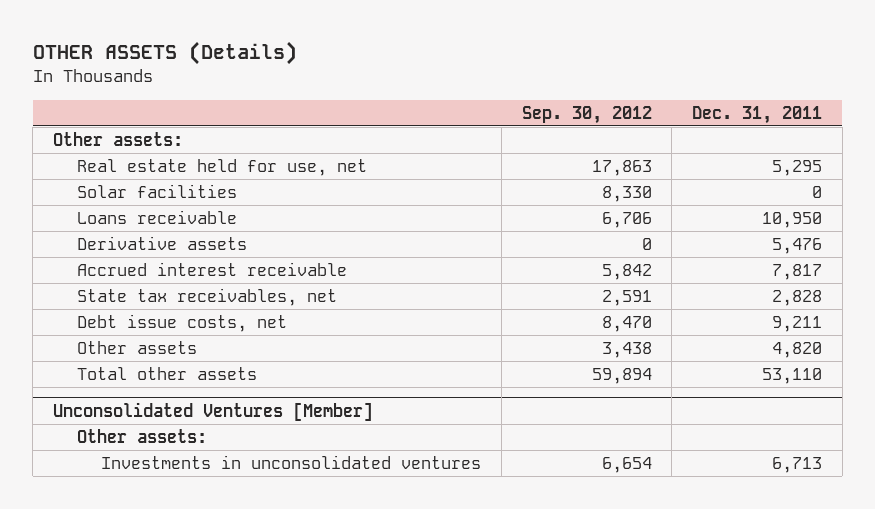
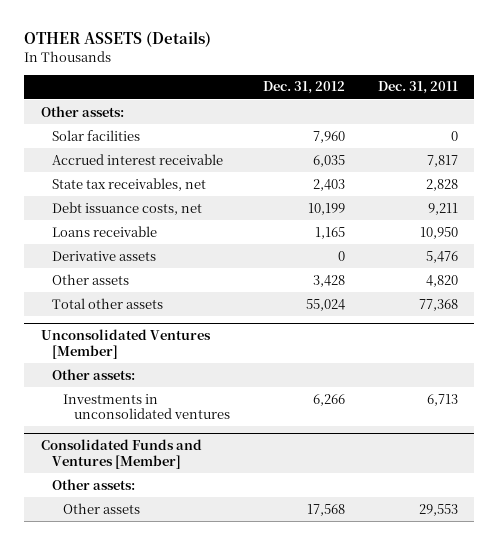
[521,105,652,124] Sep. 30, 2012 -> none
none -> [262,81,345,95] Dec. 31, 2012
[77,159,368,177] Real estate held for use, net -> none
[77,314,288,333] Debt issue costs, net -> [51,201,202,215] Debt issuance costs, net
[77,210,238,225] Loans receivable -> [51,225,157,237] Loans receivable
[77,236,248,251] Derivative assets -> [51,250,156,261] Derivative assets
[761,368,822,385] 53,110 -> [418,298,458,311] 77,368
none -> [40,439,202,469] Consolidated Funds and Ventures [Member]
none -> [51,478,135,490] Other assets:
none -> [62,502,140,514] Other assets

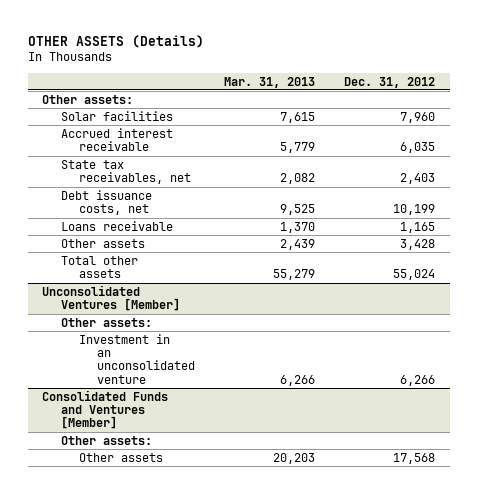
[377,81,458,95] Dec. 31, 2011 -> none
none -> [224,76,316,88] Mar. 31, 2013
[51,250,156,261] Derivative assets -> none
[62,393,230,419] Investments in unconsolidated ventures -> [78,333,196,384] Investment in an unconsolidated venture

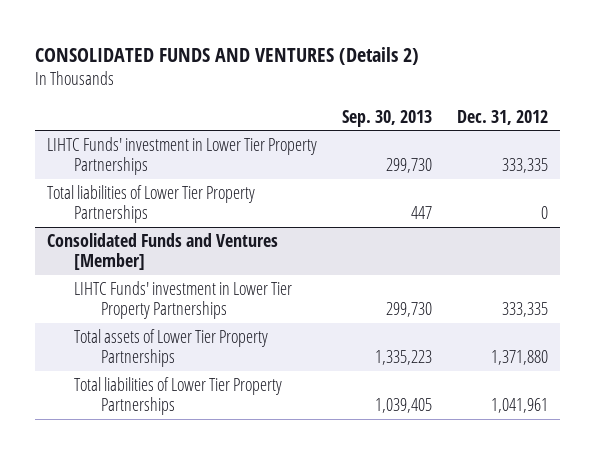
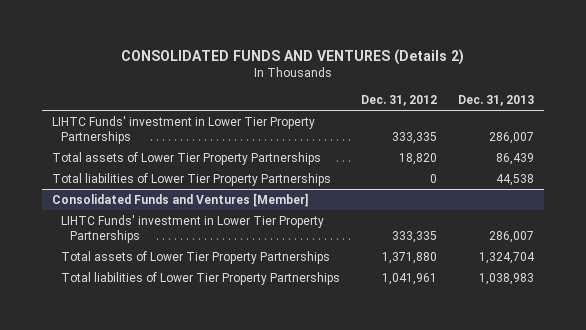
[342,109,433,127] Sep. 30, 2013 -> none
none -> [457,94,534,106] Dec. 31, 2013
none -> [52,151,322,165] Total assets of Lower Tier Property Partnerships

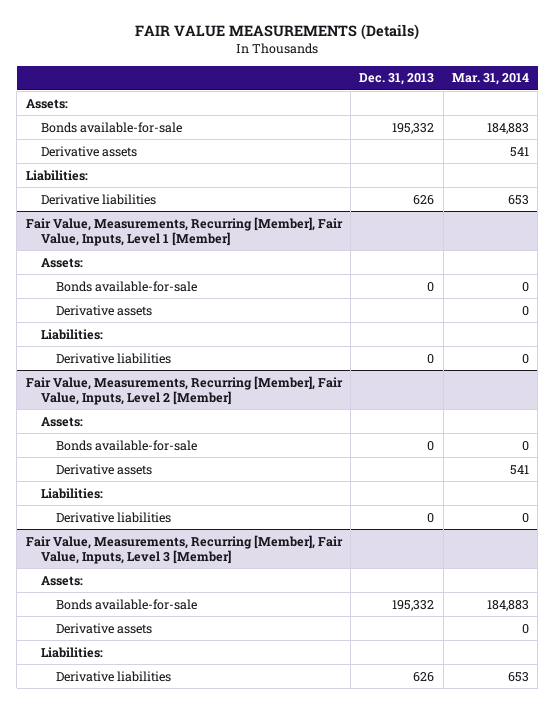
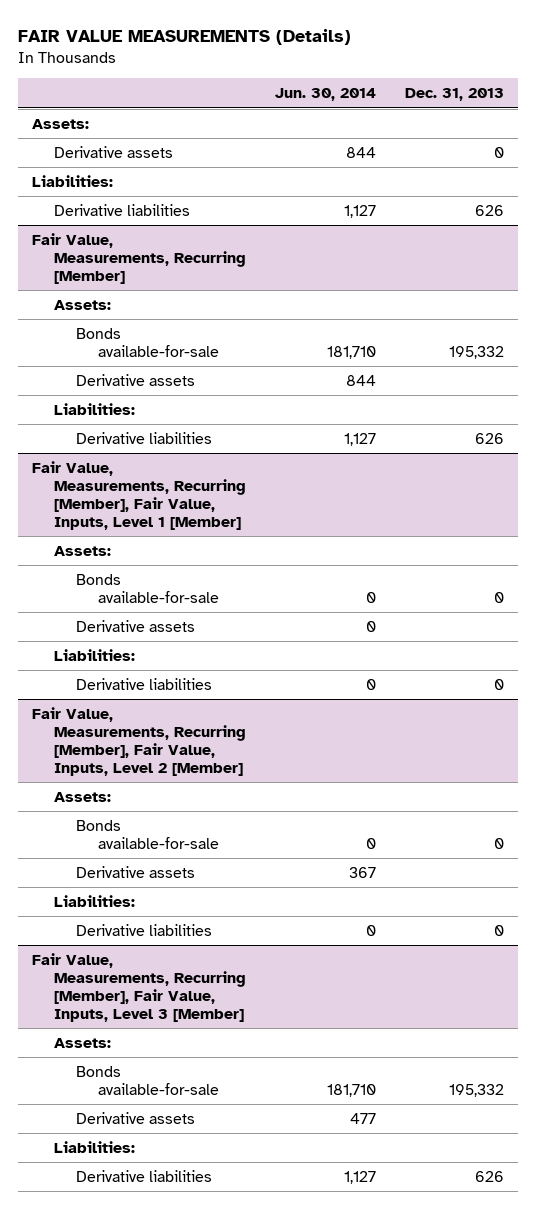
[451,73,529,86] Mar. 31, 2014 -> none
none -> [275,88,377,102] Jun. 30, 2014
none -> [54,145,174,158] Derivative assets
none -> [32,174,114,187] Liabilities:
none -> [54,203,191,216] Derivative liabilities
none -> [32,232,247,285] Fair Value, Measurements, Recurring [Member]
none -> [54,299,112,310] Assets:

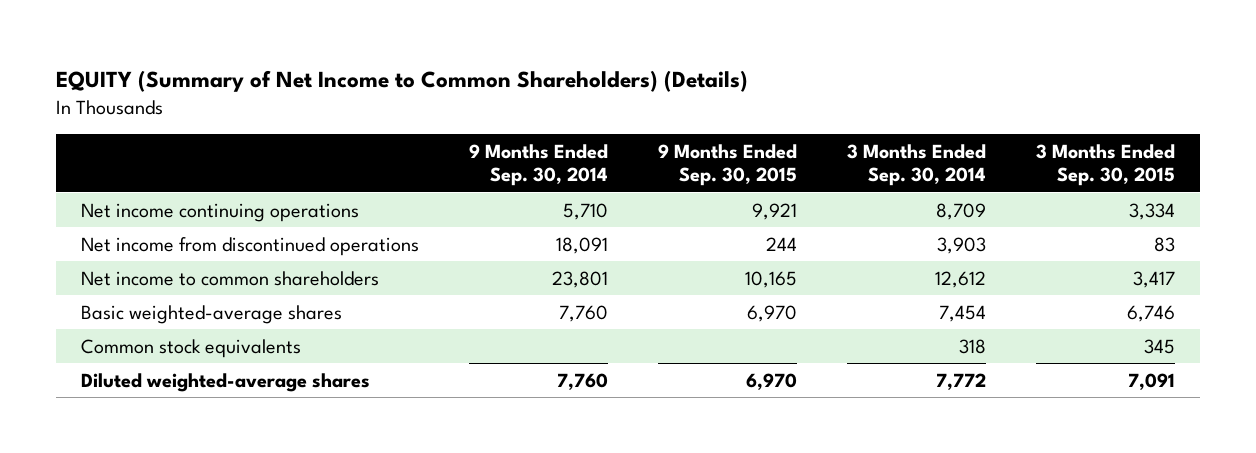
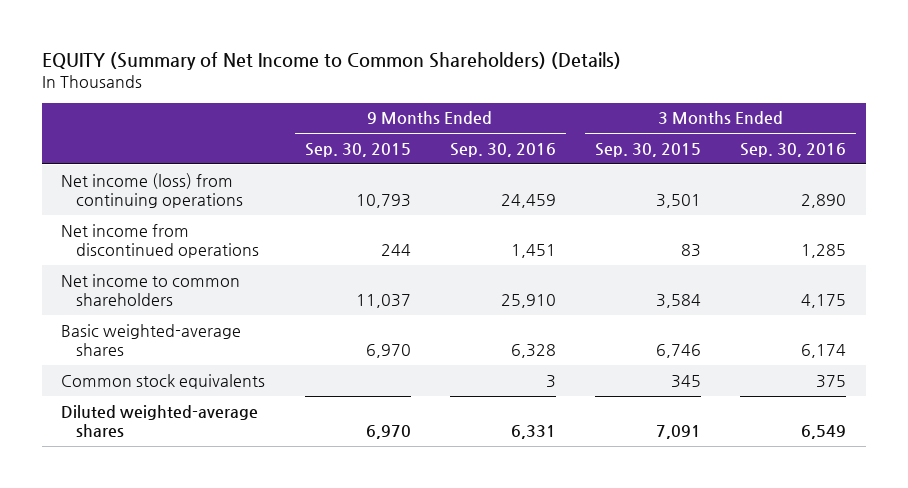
[468,143,608,187] 9 Months Ended Sep. 30, 2014 -> none
[846,143,986,187] 3 Months Ended Sep. 30, 2014 -> none
none -> [449,143,556,158] Sep. 30, 2016
none -> [740,143,847,158] Sep. 30, 2016
[80,202,359,222] Net income continuing operations -> [61,172,244,209] Net income (loss) from continuing operations
[751,202,797,220] 9,921 -> [355,194,411,209] 10,793
[1128,202,1175,220] 3,334 -> [656,194,702,209] 3,501
[744,270,797,288] 10,165 -> [355,294,411,309] 11,037
[1132,270,1175,288] 3,417 -> [656,294,702,309] 3,584

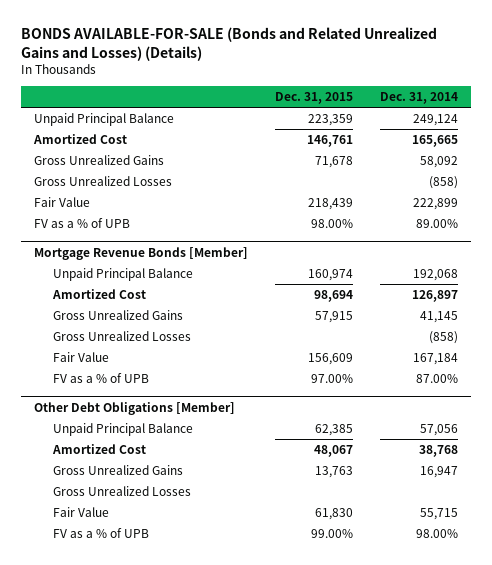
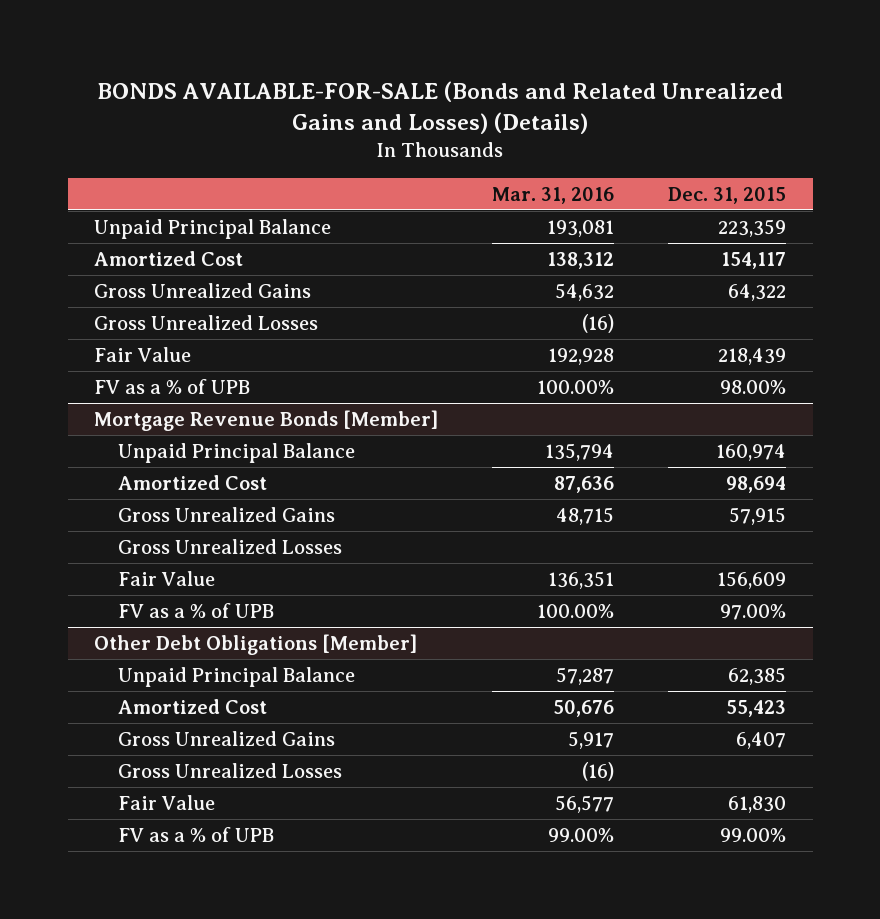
[380,92,459,105] Dec. 31, 2014 -> none
none -> [492,186,615,204] Mar. 31, 2016
[307,135,354,148] 146,761 -> [720,251,786,269] 154,117
[315,156,354,169] 71,678 -> [727,283,786,301] 64,322
[314,445,354,458] 48,067 -> [725,699,786,717] 55,423
[315,466,354,479] 13,763 -> [735,731,786,749] 6,407

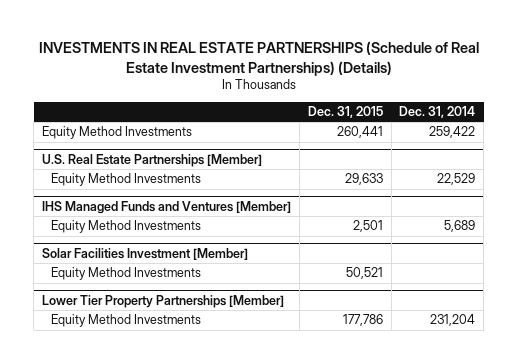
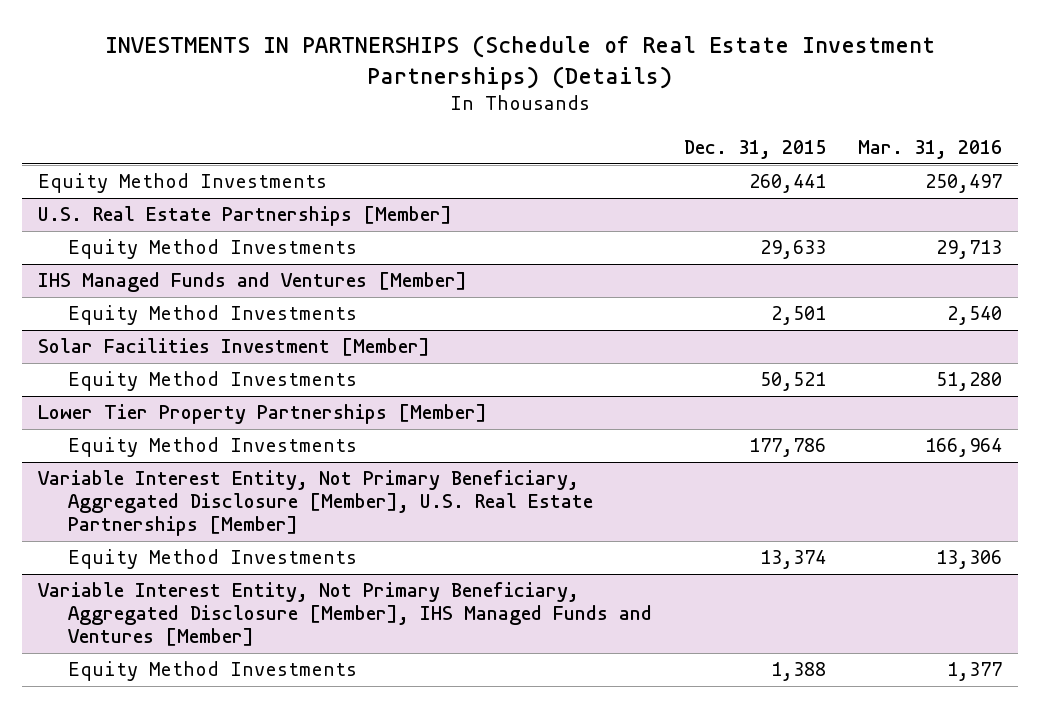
[38,41,479,76] INVESTMENTS IN REAL ESTATE PARTNERSHIPS (Schedule of Real Estate Investment Partnerships) (Details) -> [105,34,936,90] INVESTMENTS IN PARTNERSHIPS (Schedule of Real Estate Investment Partnerships) (Details)
[399,106,476,119] Dec. 31, 2014 -> none
none -> [858,139,1003,159] Mar. 31, 2016
none -> [38,470,594,537] Variable Interest Entity, Not Primary Beneficiary, Aggregated Disclosure [Member], U.S. Real Estate Partnerships [Member]
none -> [68,549,358,570] Equity Method Investments
none -> [38,582,653,647] Variable Interest Entity, Not Primary Beneficiary, Aggregated Disclosure [Member], IHS Managed Funds and Ventures [Member]
none -> [68,661,358,682] Equity Method Investments

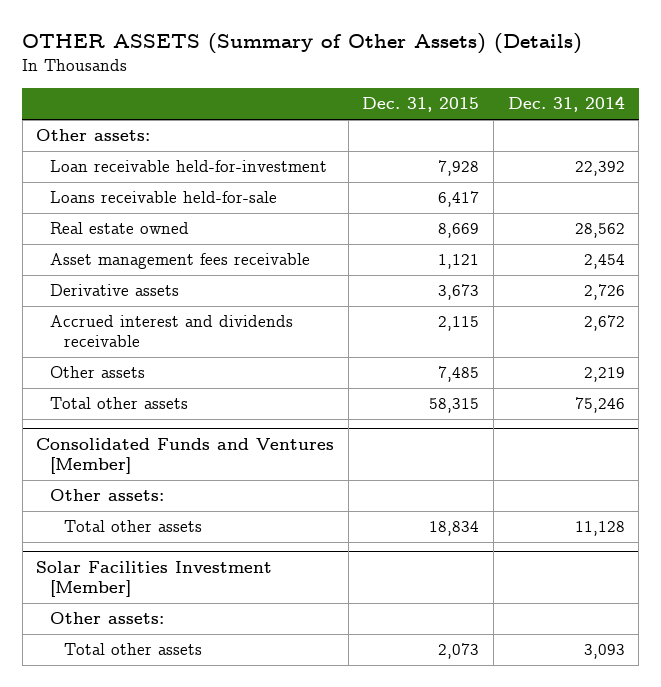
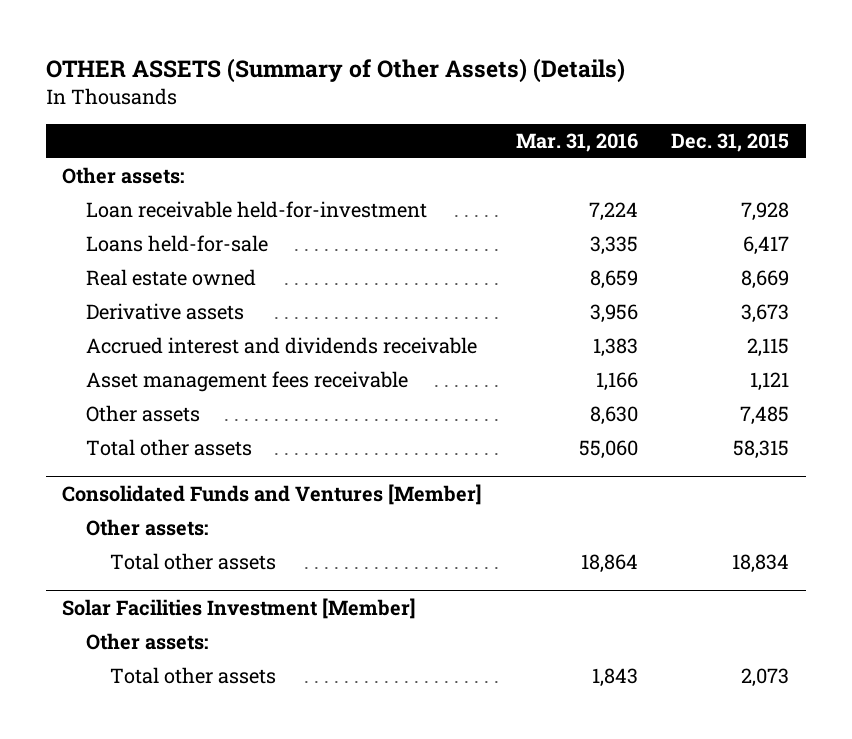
[507,96,625,113] Dec. 31, 2014 -> none
none -> [515,133,638,153] Mar. 31, 2016
[49,191,277,204] Loans receivable held-for-sale -> [86,235,269,253] Loans held-for-sale
[49,253,310,270] Asset management fees receivable -> [86,371,409,393] Asset management fees receivable

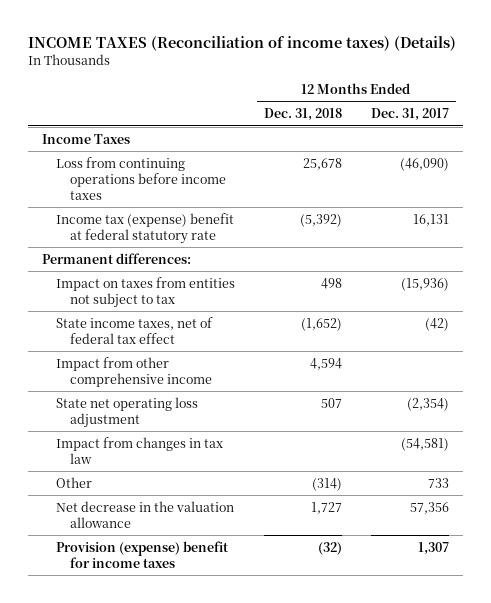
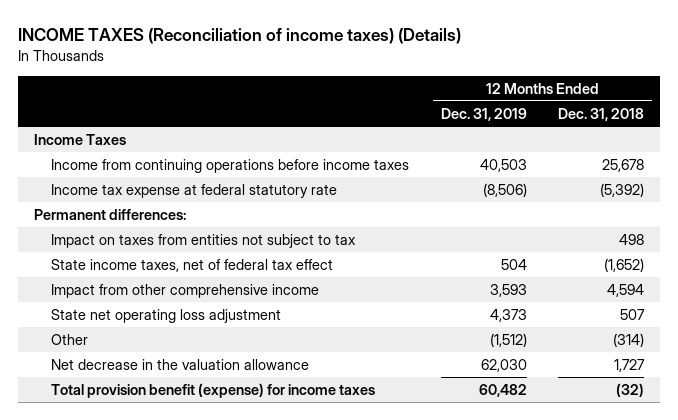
[370,108,449,122] Dec. 31, 2017 -> none
none -> [440,107,527,121] Dec. 31, 2019
[56,156,226,200] Loss from continuing operations before income taxes -> [51,159,410,174] Income from continuing operations before income taxes
[56,212,235,244] Income tax (expense) benefit at federal statutory rate -> [51,184,338,199] Income tax expense at federal statutory rate
[56,436,224,464] Impact from changes in tax law -> none
[56,540,229,568] Provision (expense) benefit for income taxes -> [51,383,376,399] Total provision benefit (expense) for income taxes

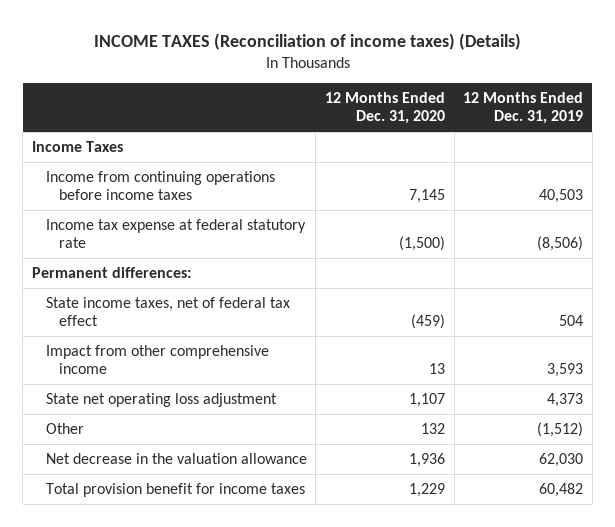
[558,107,645,121] Dec. 31, 2018 -> none
none -> [324,91,445,125] 12 Months Ended Dec. 31, 2020
[51,234,357,249] Impact on taxes from entities not subject to tax -> none
[51,383,376,399] Total provision benefit (expense) for income taxes -> [45,482,305,497] Total provision benefit for income taxes

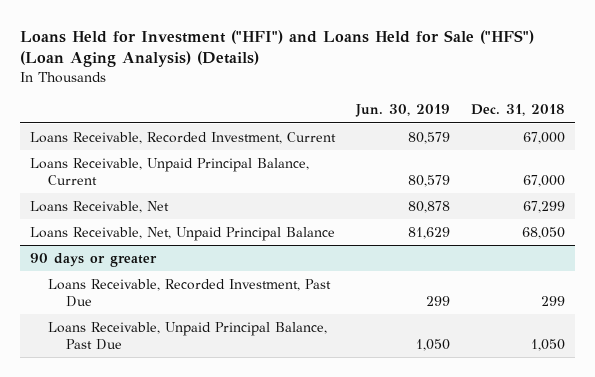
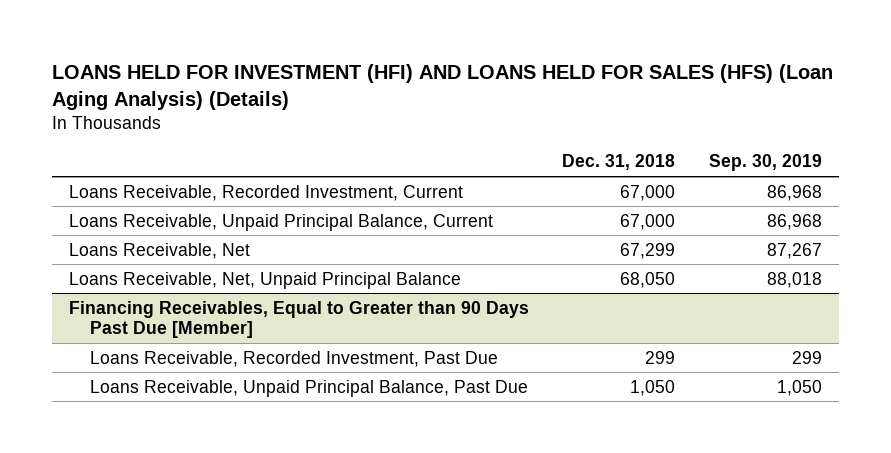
[19,29,534,68] Loans Held for Investment ("HFI") and Loans Held for Sale ("HFS") (Loan Aging Analysis) (Details) -> [52,63,834,110] LOANS HELD FOR INVESTMENT (HFI) AND LOANS HELD FOR SALES (HFS) (Loan Aging Analysis) (Details)
[354,104,450,118] Jun. 30, 2019 -> none
none -> [709,154,823,172] Sep. 30, 2019
[30,252,158,267] 90 days or greater -> [68,300,529,339] Financing Receivables, Equal to Greater than 90 Days Past Due [Member]

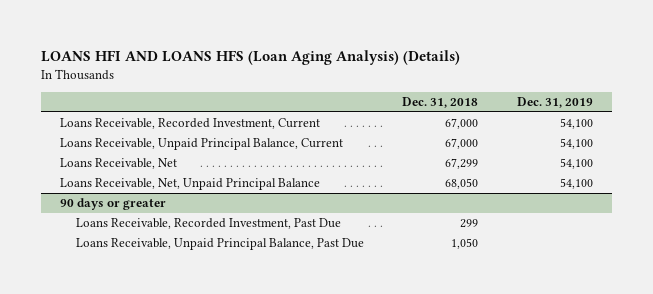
[52,63,834,110] LOANS HELD FOR INVESTMENT (HFI) AND LOANS HELD FOR SALES (HFS) (Loan Aging Analysis) (Details) -> [40,50,460,66] LOANS HFI AND LOANS HFS (Loan Aging Analysis) (Details)
[709,154,823,172] Sep. 30, 2019 -> none
none -> [516,97,593,109] Dec. 31, 2019
[68,300,529,339] Financing Receivables, Equal to Greater than 90 Days Past Due [Member] -> [60,198,167,211] 90 days or greater

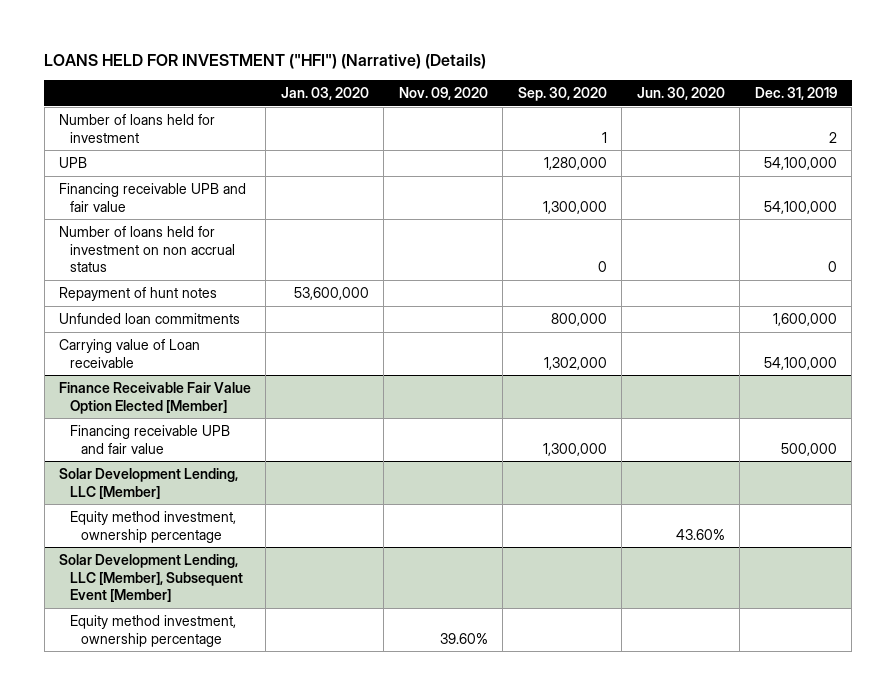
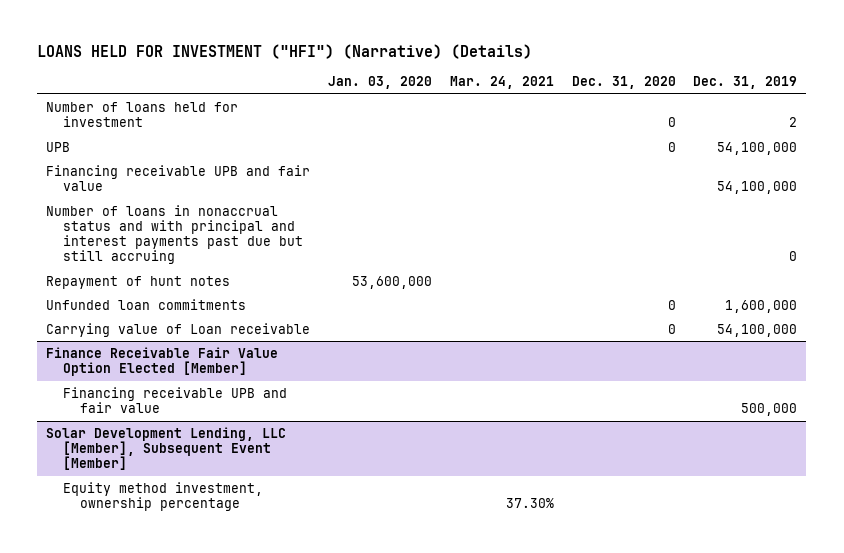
[398,86,488,100] Nov. 09, 2020 -> none
[517,86,607,101] Sep. 30, 2020 -> none
[636,86,725,100] Jun. 30, 2020 -> none
none -> [449,76,554,90] Mar. 24, 2021
none -> [571,76,676,90] Dec. 31, 2020
[58,226,235,272] Number of loans held for investment on non accrual status -> none
none -> [46,204,304,265] Number of loans in nonaccrual status and with principal and interest payments past due but still accruing
[58,468,238,499] Solar Development Lending, LLC [Member] -> none
[69,511,236,543] Equity method investment, ownership percentage -> none

